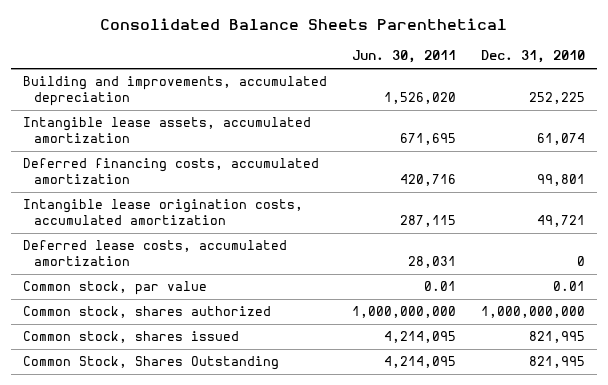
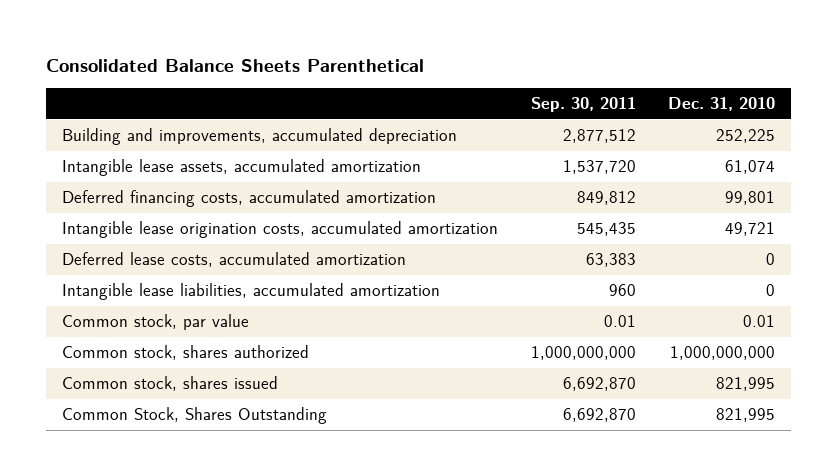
[352,50,457,64] Jun. 30, 2011 -> none
none -> [530,96,636,112] Sep. 30, 2011
none -> [62,283,441,301] Intangible lease liabilities, accumulated amortization

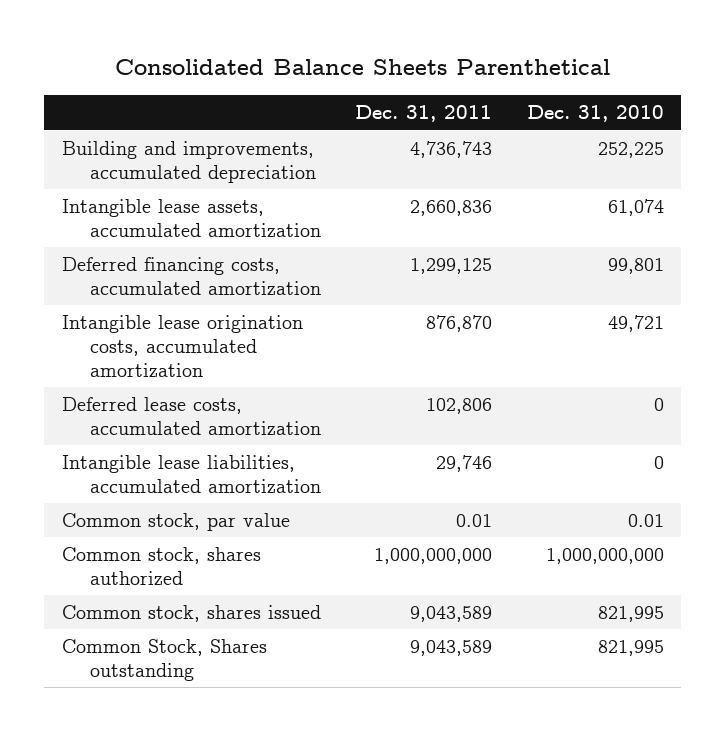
[530,96,636,112] Sep. 30, 2011 -> none
none -> [355,105,493,123] Dec. 31, 2011
[62,407,328,425] Common Stock, Shares Outstanding -> [61,639,267,681] Common Stock, Shares outstanding

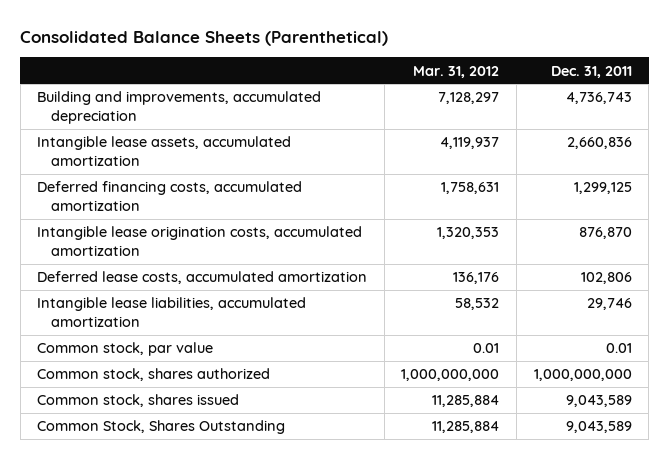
[114,59,610,76] Consolidated Balance Sheets Parenthetical -> [20,30,389,46] Consolidated Balance Sheets (Parenthetical)
[526,105,664,123] Dec. 31, 2010 -> none
none -> [413,65,500,78] Mar. 31, 2012
[61,639,267,681] Common Stock, Shares outstanding -> [37,420,286,435] Common Stock, Shares Outstanding

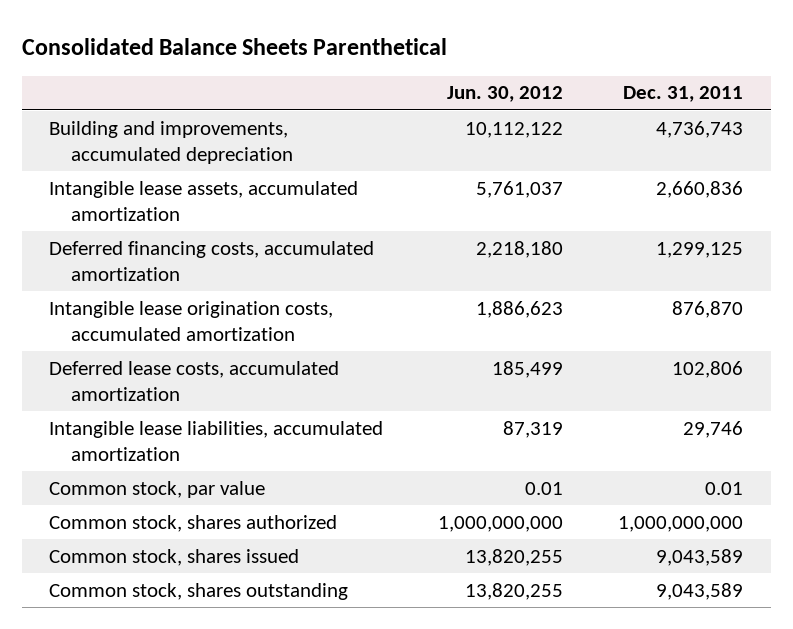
[20,30,389,46] Consolidated Balance Sheets (Parenthetical) -> [21,37,447,55] Consolidated Balance Sheets Parenthetical
[413,65,500,78] Mar. 31, 2012 -> none
none -> [447,86,564,103] Jun. 30, 2012
[37,420,286,435] Common Stock, Shares Outstanding -> [49,582,349,600] Common stock, shares outstanding

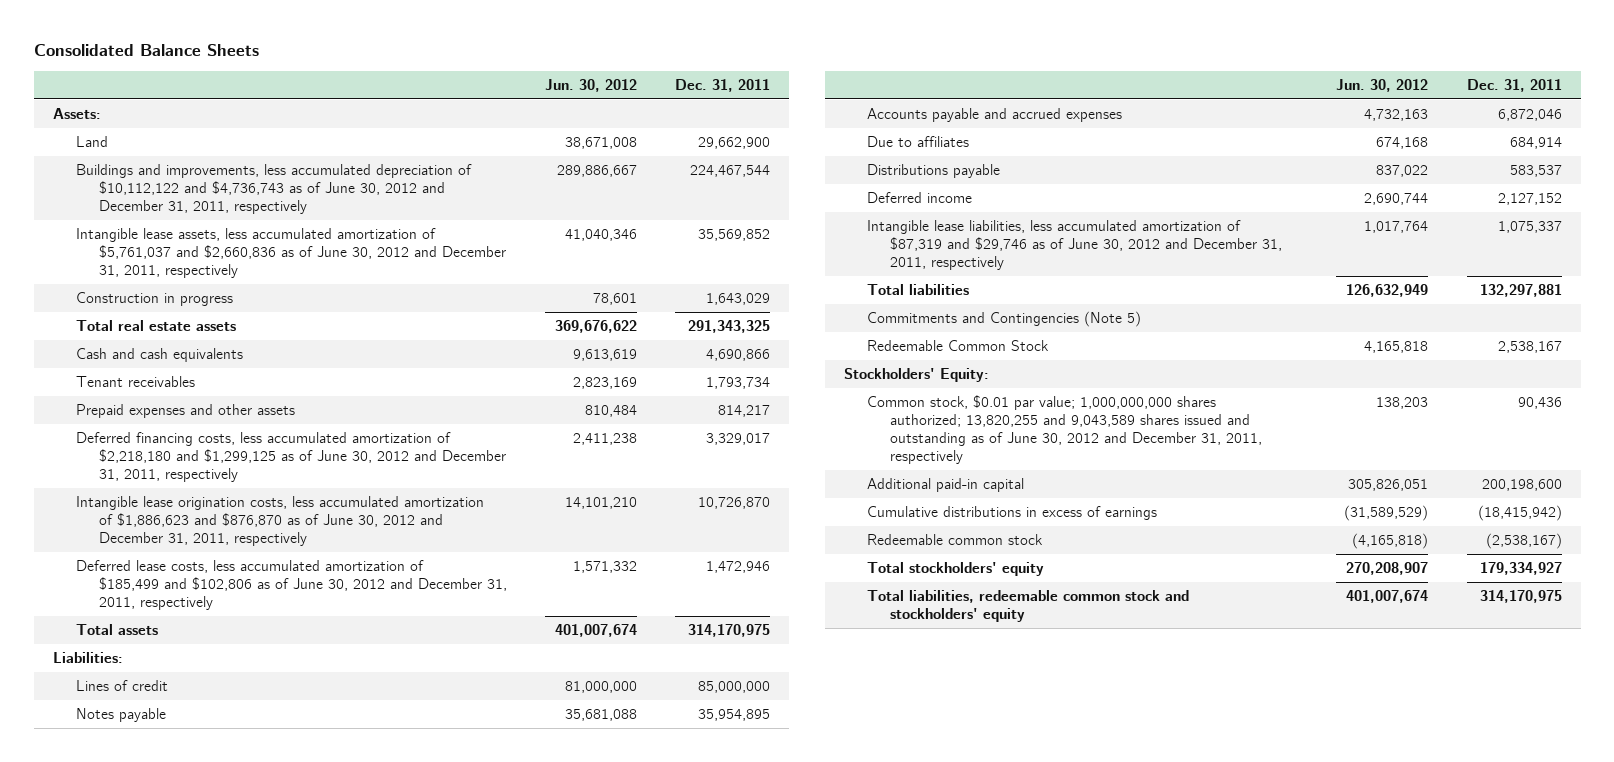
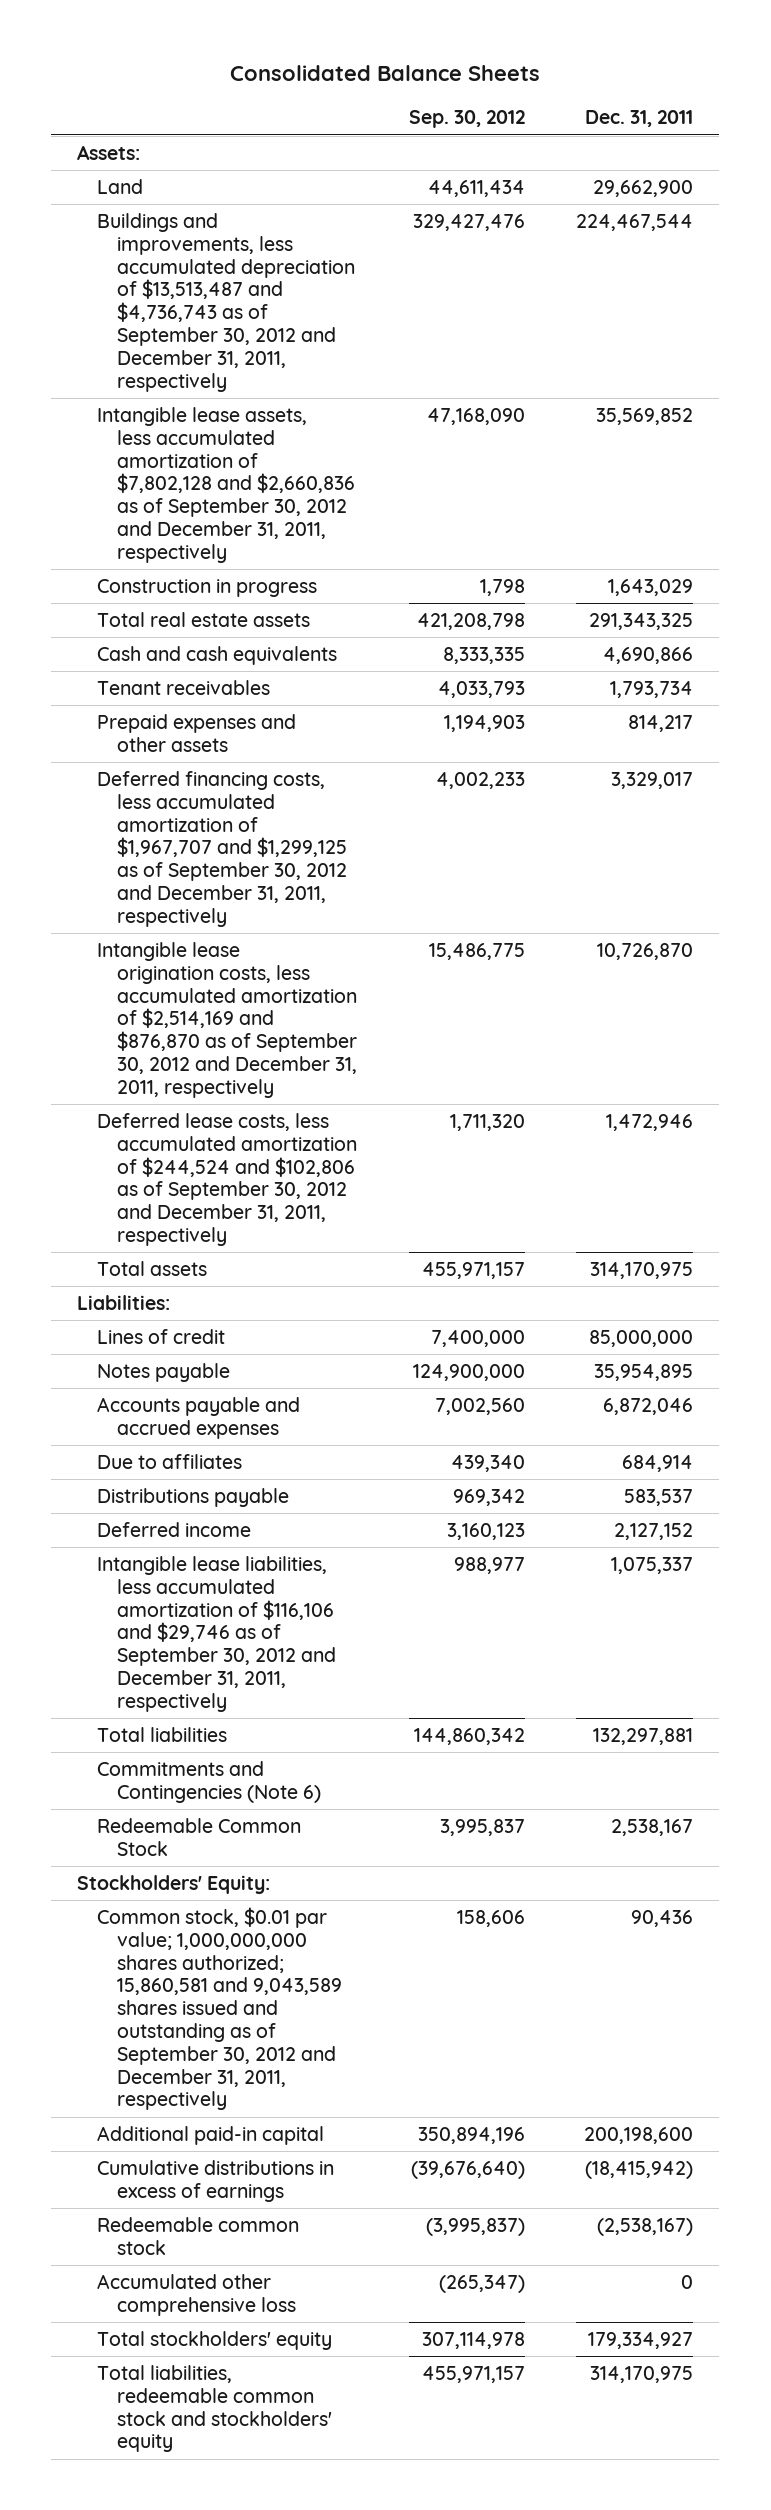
[544,78,637,92] Jun. 30, 2012 -> none
none -> [408,110,525,129] Sep. 30, 2012
[75,164,472,214] Buildings and improvements, less accumulated depreciation of $10,112,122 and $4,736,743 as of June 30, 2012 and December 31, 2011, respectively -> [97,213,355,392] Buildings and improvements, less accumulated depreciation of $13,513,487 and $4,736,743 as of September 30, 2012 and December 31, 2011, respectively
[75,228,506,278] Intangible lease assets, less accumulated amortization of $5,761,037 and $2,660,836 as of June 30, 2012 and December 31, 2011, respectively -> [97,407,355,563] Intangible lease assets, less accumulated amortization of $7,802,128 and $2,660,836 as of September 30, 2012 and December 31, 2011, respectively
[75,432,506,482] Deferred financing costs, less accumulated amortization of $2,218,180 and $1,299,125 as of June 30, 2012 and December 31, 2011, respectively -> [97,771,347,927] Deferred financing costs, less accumulated amortization of $1,967,707 and $1,299,125 as of September 30, 2012 and December 31, 2011, respectively
[75,496,484,546] Intangible lease origination costs, less accumulated amortization of $1,886,623 and $876,870 as of June 30, 2012 and December 31, 2011, respectively -> [97,942,357,1098] Intangible lease origination costs, less accumulated amortization of $2,514,169 and $876,870 as of September 30, 2012 and December 31, 2011, respectively
[75,560,507,610] Deferred lease costs, less accumulated amortization of $185,499 and $102,806 as of June 30, 2012 and December 31, 2011, respectively -> [97,1113,357,1246] Deferred lease costs, less accumulated amortization of $244,524 and $102,806 as of September 30, 2012 and December 31, 2011, respectively
[867,220,1283,270] Intangible lease liabilities, less accumulated amortization of $87,319 and $29,746 as of June 30, 2012 and December 31, 2011, respectively -> [97,1556,336,1712] Intangible lease liabilities, less accumulated amortization of $116,106 and $29,746 as of September 30, 2012 and December 31, 2011, respectively
[867,311,1142,328] Commitments and Contingencies (Note 5) -> [97,1761,321,1803] Commitments and Contingencies (Note 6)
[867,395,1263,464] Common stock, $0.01 par value; 1,000,000,000 shares authorized; 13,820,255 and 9,043,589 shares issued and outstanding as of June 30, 2012 and December 31, 2011, respectively -> [97,1907,342,2111] Common stock, $0.01 par value; 1,000,000,000 shares authorized; 15,860,581 and 9,043,589 shares issued and outstanding as of September 30, 2012 and December 31, 2011, respectively
none -> [97,2274,296,2316] Accumulated other comprehensive loss

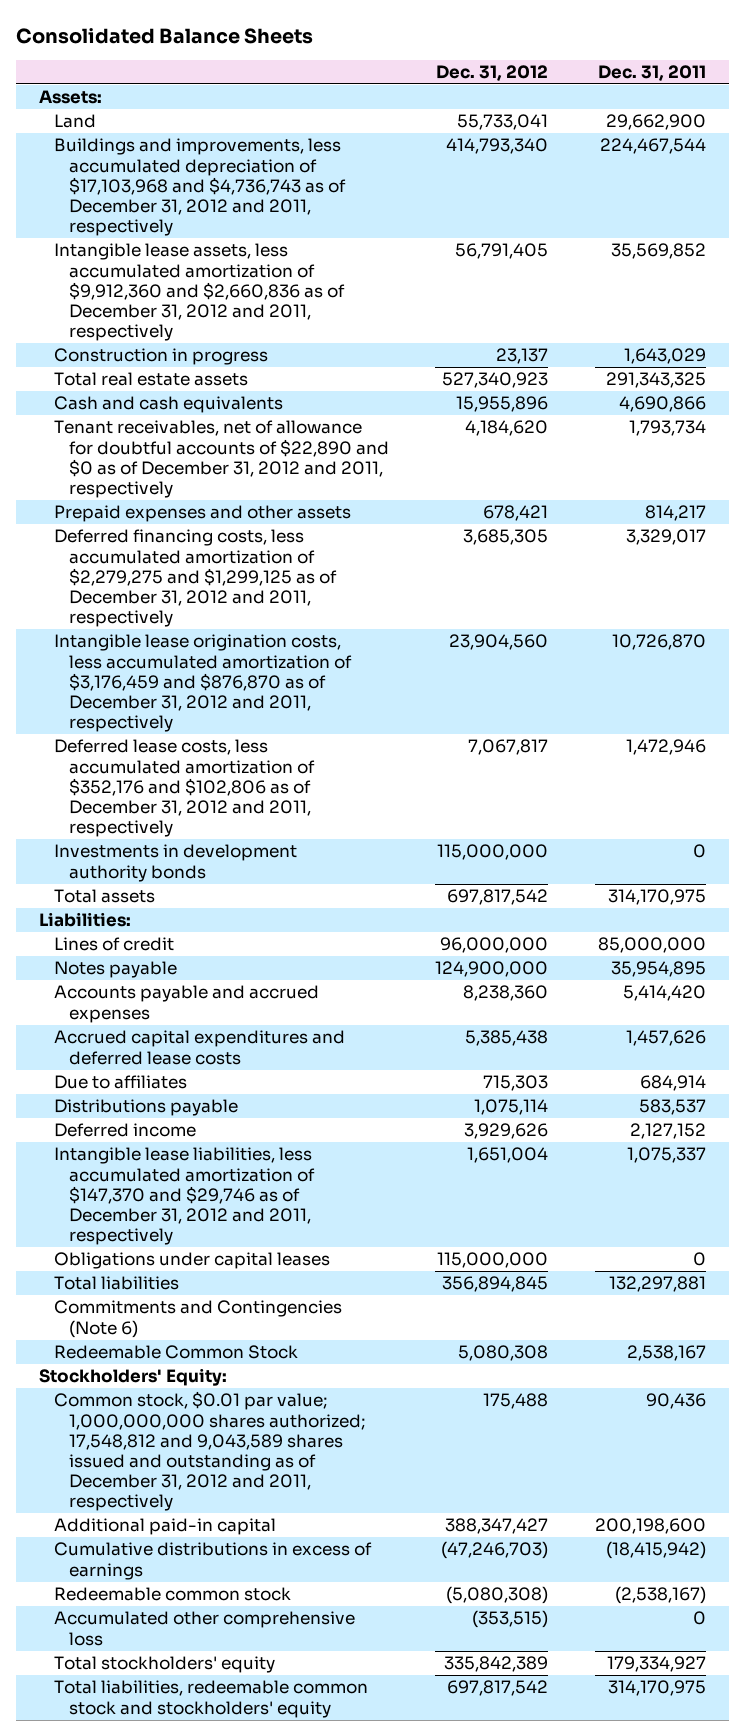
[408,110,525,129] Sep. 30, 2012 -> none
none -> [436,64,549,81] Dec. 31, 2012
[97,213,355,392] Buildings and improvements, less accumulated depreciation of $13,513,487 and $4,736,743 as of September 30, 2012 and December 31, 2011, respectively -> [53,138,346,237] Buildings and improvements, less accumulated depreciation of $17,103,968 and $4,736,743 as of December 31, 2012 and 2011, respectively
[97,407,355,563] Intangible lease assets, less accumulated amortization of $7,802,128 and $2,660,836 as of September 30, 2012 and December 31, 2011, respectively -> [53,243,345,342] Intangible lease assets, less accumulated amortization of $9,912,360 and $2,660,836 as of December 31, 2012 and 2011, respectively
[97,680,271,696] Tenant receivables -> [53,420,389,499] Tenant receivables, net of allowance for doubtful accounts of $22,890 and $0 as of December 31, 2012 and 2011, respectively
[97,771,347,927] Deferred financing costs, less accumulated amortization of $1,967,707 and $1,299,125 as of September 30, 2012 and December 31, 2011, respectively -> [53,529,337,628] Deferred financing costs, less accumulated amortization of $2,279,275 and $1,299,125 as of December 31, 2012 and 2011, respectively
[97,942,357,1098] Intangible lease origination costs, less accumulated amortization of $2,514,169 and $876,870 as of September 30, 2012 and December 31, 2011, respectively -> [53,634,352,733] Intangible lease origination costs, less accumulated amortization of $3,176,459 and $876,870 as of December 31, 2012 and 2011, respectively
[97,1113,357,1246] Deferred lease costs, less accumulated amortization of $244,524 and $102,806 as of September 30, 2012 and December 31, 2011, respectively -> [53,739,315,838] Deferred lease costs, less accumulated amortization of $352,176 and $102,806 as of December 31, 2012 and 2011, respectively
none -> [53,844,297,882] Investments in development authority bonds
[603,1398,694,1416] 6,872,046 -> [622,985,706,1002] 5,414,420
none -> [53,1030,345,1065] Accrued capital expenditures and deferred lease costs
[97,1556,336,1712] Intangible lease liabilities, less accumulated amortization of $116,106 and $29,746 as of September 30, 2012 and December 31, 2011, respectively -> [53,1147,315,1246] Intangible lease liabilities, less accumulated amortization of $147,370 and $29,746 as of December 31, 2012 and 2011, respectively
none -> [53,1252,330,1270] Obligations under capital leases
[97,1907,342,2111] Common stock, $0.01 par value; 1,000,000,000 shares authorized; 15,860,581 and 9,043,589 shares issued and outstanding as of September 30, 2012 and December 31, 2011, respectively -> [53,1391,365,1512] Common stock, $0.01 par value; 1,000,000,000 shares authorized; 17,548,812 and 9,043,589 shares issued and outstanding as of December 31, 2012 and 2011, respectively

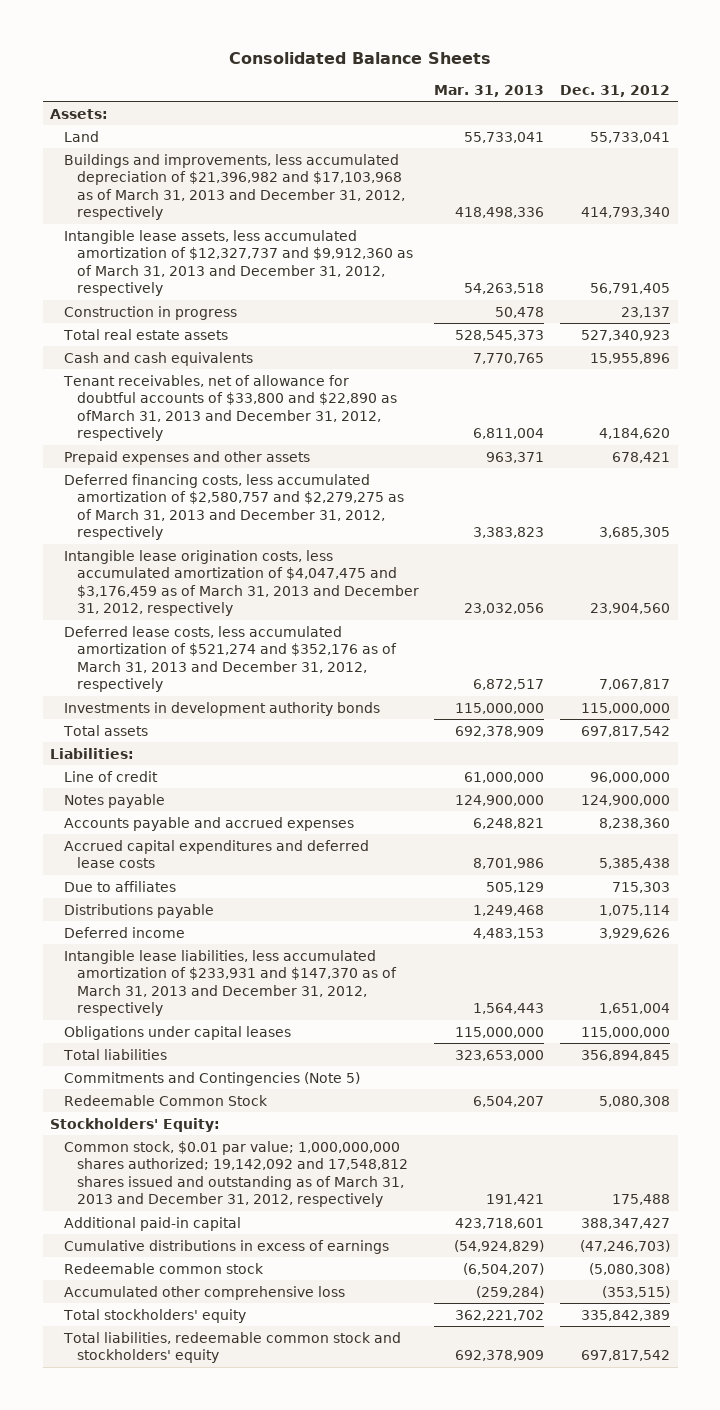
[597,64,706,81] Dec. 31, 2011 -> none
none -> [434,84,545,97] Mar. 31, 2013
[53,138,346,237] Buildings and improvements, less accumulated depreciation of $17,103,968 and $4,736,743 as of December 31, 2012 and 2011, respectively -> [63,153,405,221] Buildings and improvements, less accumulated depreciation of $21,396,982 and $17,103,968 as of March 31, 2013 and December 31, 2012, respectively
[53,243,345,342] Intangible lease assets, less accumulated amortization of $9,912,360 and $2,660,836 as of December 31, 2012 and 2011, respectively -> [63,229,413,297] Intangible lease assets, less accumulated amortization of $12,327,737 and $9,912,360 as of March 31, 2013 and December 31, 2012, respectively
[53,420,389,499] Tenant receivables, net of allowance for doubtful accounts of $22,890 and $0 as of December 31, 2012 and 2011, respectively -> [62,374,397,442] Tenant receivables, net of allowance for doubtful accounts of $33,800 and $22,890 as ofMarch 31, 2013 and December 31, 2012, respectively
[53,529,337,628] Deferred financing costs, less accumulated amortization of $2,279,275 and $1,299,125 as of December 31, 2012 and 2011, respectively -> [63,473,404,541] Deferred financing costs, less accumulated amortization of $2,580,757 and $2,279,275 as of March 31, 2013 and December 31, 2012, respectively
[53,634,352,733] Intangible lease origination costs, less accumulated amortization of $3,176,459 and $876,870 as of December 31, 2012 and 2011, respectively -> [63,549,419,617] Intangible lease origination costs, less accumulated amortization of $4,047,475 and $3,176,459 as of March 31, 2013 and December 31, 2012, respectively
[53,739,315,838] Deferred lease costs, less accumulated amortization of $352,176 and $102,806 as of December 31, 2012 and 2011, respectively -> [63,625,397,693] Deferred lease costs, less accumulated amortization of $521,274 and $352,176 as of March 31, 2013 and December 31, 2012, respectively
[53,937,174,952] Lines of credit -> [63,770,158,782] Line of credit
[53,1147,315,1246] Intangible lease liabilities, less accumulated amortization of $147,370 and $29,746 as of December 31, 2012 and 2011, respectively -> [63,949,397,1017] Intangible lease liabilities, less accumulated amortization of $233,931 and $147,370 as of March 31, 2013 and December 31, 2012, respectively
[53,1300,342,1338] Commitments and Contingencies (Note 6) -> [63,1071,360,1086] Commitments and Contingencies (Note 5)
[53,1391,365,1512] Common stock, $0.01 par value; 1,000,000,000 shares authorized; 17,548,812 and 9,043,589 shares issued and outstanding as of December 31, 2012 and 2011, respectively -> [63,1140,408,1208] Common stock, $0.01 par value; 1,000,000,000 shares authorized; 19,142,092 and 17,548,812 shares issued and outstanding as of March 31, 2013 and December 31, 2012, respectively

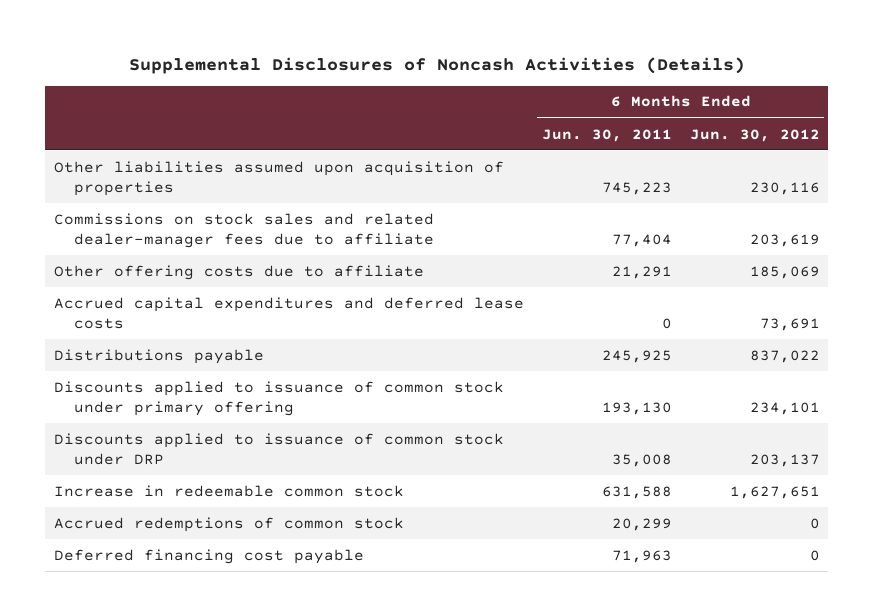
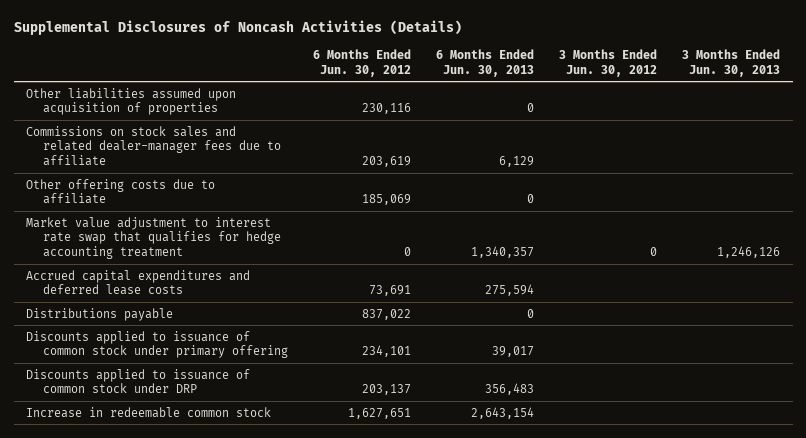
[541,128,672,142] Jun. 30, 2011 -> none
none -> [436,48,535,77] 6 Months Ended Jun. 30, 2013
none -> [559,48,658,77] 3 Months Ended Jun. 30, 2012
none -> [682,48,781,77] 3 Months Ended Jun. 30, 2013
none -> [26,216,282,259] Market value adjustment to interest rate swap that qualifies for hedge accounting treatment
[53,516,404,532] Accrued redemptions of common stock -> none
[53,548,364,564] Deferred financing cost payable -> none

